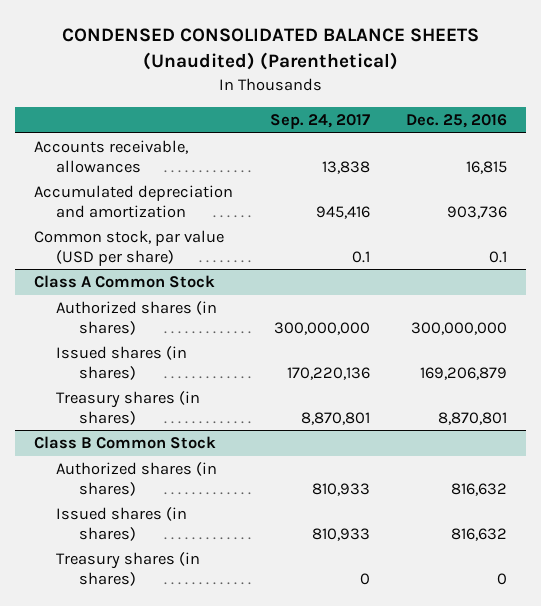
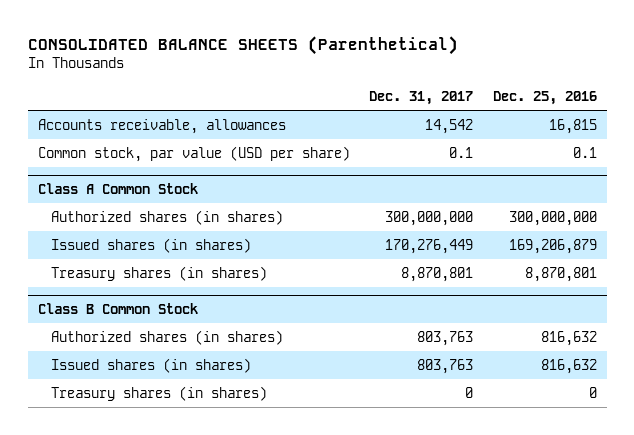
[61,28,479,71] CONDENSED CONSOLIDATED BALANCE SHEETS (Unaudited) (Parenthetical) -> [27,35,458,55] CONSOLIDATED BALANCE SHEETS (Parenthetical)
[269,113,370,129] Sep. 24, 2017 -> none
none -> [369,91,474,106] Dec. 31, 2017
[33,185,233,218] Accumulated depreciation and amortization -> none

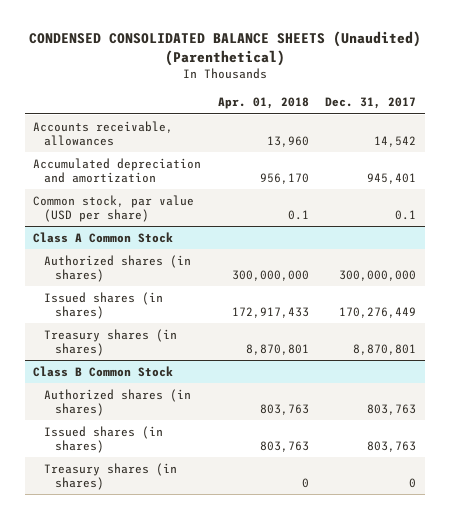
[27,35,458,55] CONSOLIDATED BALANCE SHEETS (Parenthetical) -> [28,31,421,66] CONDENSED CONSOLIDATED BALANCE SHEETS (Unaudited) (Parenthetical)
[492,91,597,106] Dec. 25, 2016 -> none
none -> [217,97,309,110] Apr. 01, 2018
none -> [32,157,201,183] Accumulated depreciation and amortization

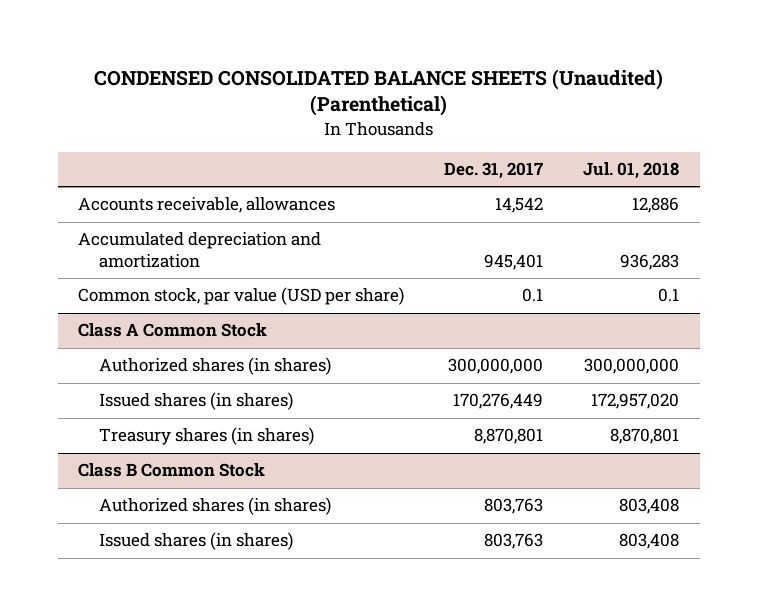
[217,97,309,110] Apr. 01, 2018 -> none
none -> [583,162,680,180] Jul. 01, 2018
[43,462,177,490] Treasury shares (in shares) -> none

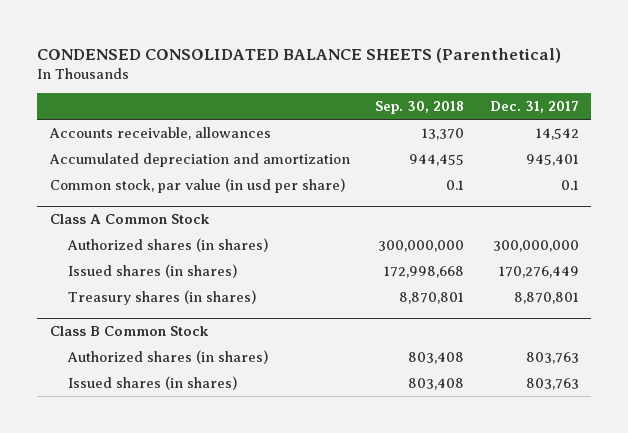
[93,68,663,117] CONDENSED CONSOLIDATED BALANCE SHEETS (Unaudited) (Parenthetical) -> [37,47,562,63] CONDENSED CONSOLIDATED BALANCE SHEETS (Parenthetical)
[583,162,680,180] Jul. 01, 2018 -> none
none -> [375,101,465,115] Sep. 30, 2018
[78,287,405,306] Common stock, par value (USD per share) -> [49,177,345,193] Common stock, par value (in usd per share)

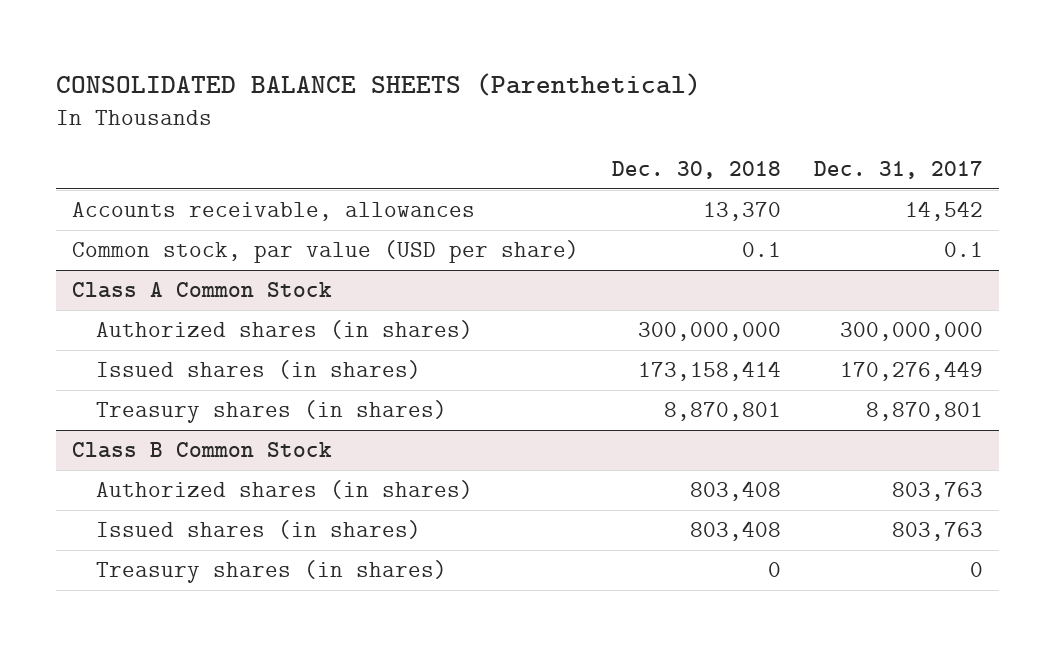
[37,47,562,63] CONDENSED CONSOLIDATED BALANCE SHEETS (Parenthetical) -> [55,72,701,96] CONSOLIDATED BALANCE SHEETS (Parenthetical)
[375,101,465,115] Sep. 30, 2018 -> none
none -> [611,160,781,179] Dec. 30, 2018
[48,152,350,167] Accumulated depreciation and amortization -> none
[49,177,345,193] Common stock, par value (in usd per share) -> [72,240,580,264] Common stock, par value (USD per share)
none -> [96,560,448,584] Treasury shares (in shares)

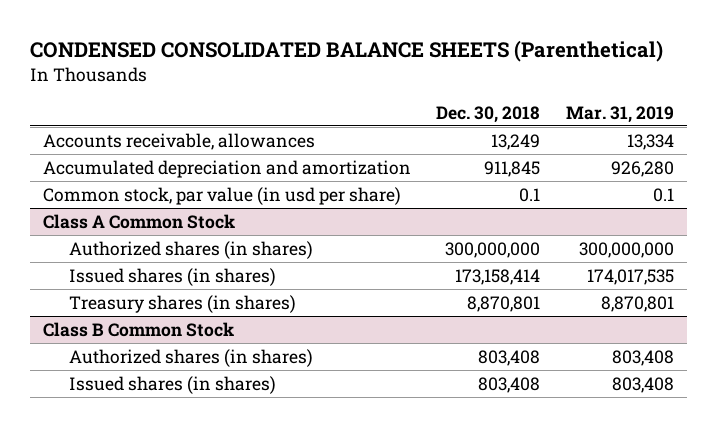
[55,72,701,96] CONSOLIDATED BALANCE SHEETS (Parenthetical) -> [29,40,663,63] CONDENSED CONSOLIDATED BALANCE SHEETS (Parenthetical)
[813,160,983,179] Dec. 31, 2017 -> none
none -> [566,105,675,123] Mar. 31, 2019
[702,202,781,222] 13,370 -> [491,133,541,150] 13,249
none -> [42,159,411,178] Accumulated depreciation and amortization
[72,240,580,264] Common stock, par value (USD per share) -> [42,186,401,205] Common stock, par value (in usd per share)
[96,560,448,584] Treasury shares (in shares) -> none

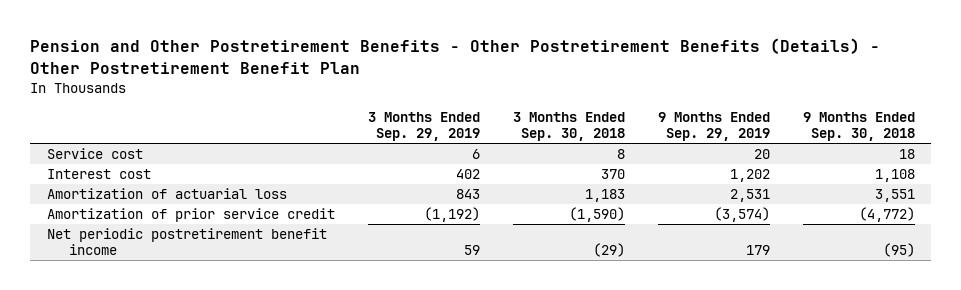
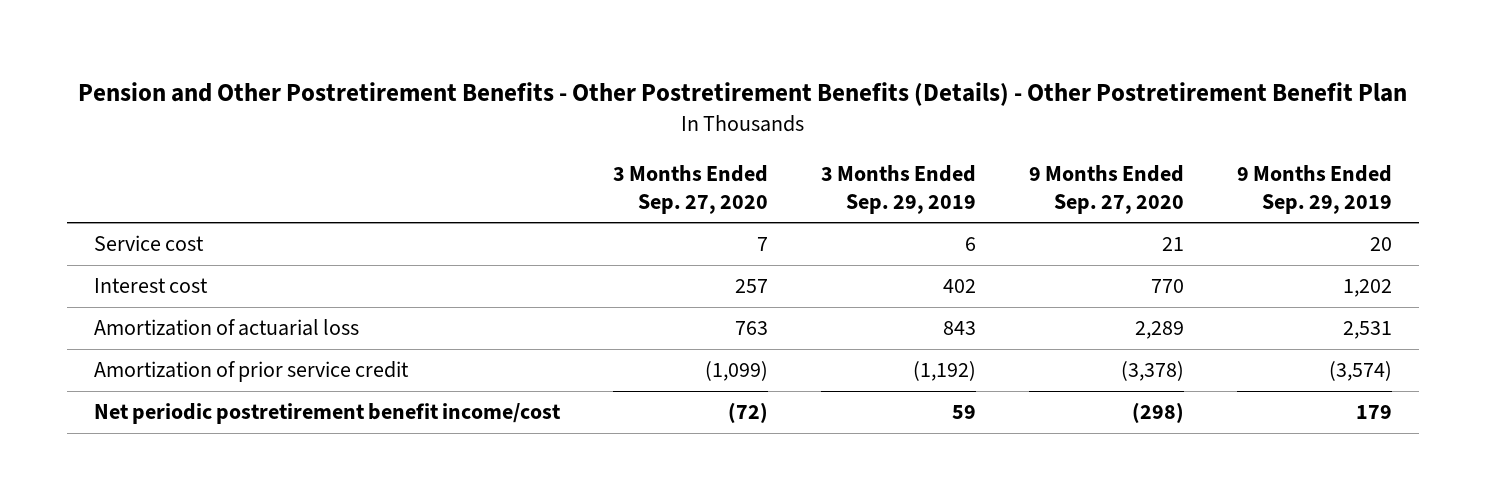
[512,112,625,142] 3 Months Ended Sep. 30, 2018 -> none
[802,112,915,142] 9 Months Ended Sep. 30, 2018 -> none
none -> [612,164,768,214] 3 Months Ended Sep. 27, 2020
none -> [1028,164,1184,214] 9 Months Ended Sep. 27, 2020
[46,228,327,256] Net periodic postretirement benefit income -> [93,403,561,425] Net periodic postretirement benefit income/cost

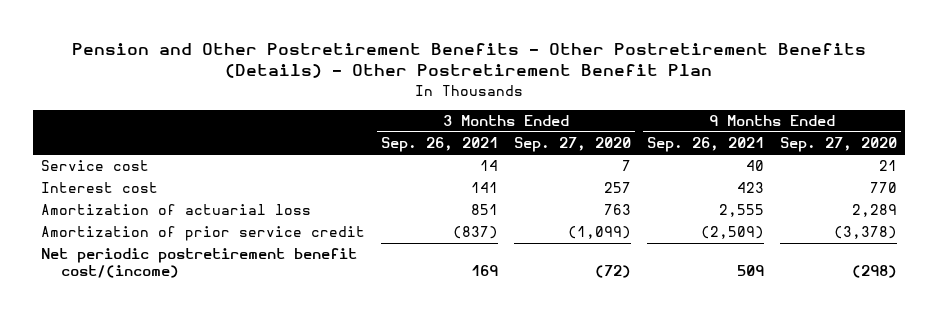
[820,164,976,214] 3 Months Ended Sep. 29, 2019 -> none
[1237,164,1393,214] 9 Months Ended Sep. 29, 2019 -> none
none -> [380,137,498,153] Sep. 26, 2021
none -> [646,137,764,153] Sep. 26, 2021
[93,403,561,425] Net periodic postretirement benefit income/cost -> [40,248,357,278] Net periodic postretirement benefit cost/(income)

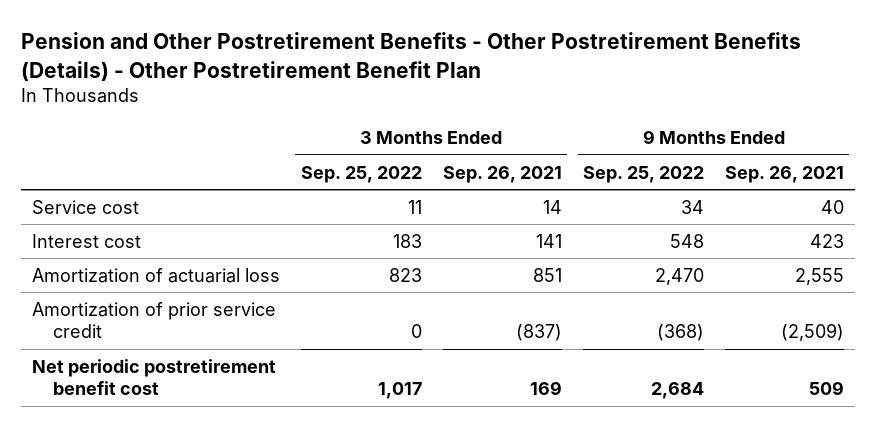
[513,137,631,153] Sep. 27, 2020 -> none
[779,137,897,153] Sep. 27, 2020 -> none
none -> [300,165,422,183] Sep. 25, 2022
none -> [583,165,705,183] Sep. 25, 2022
[40,248,357,278] Net periodic postretirement benefit cost/(income) -> [31,358,276,396] Net periodic postretirement benefit cost

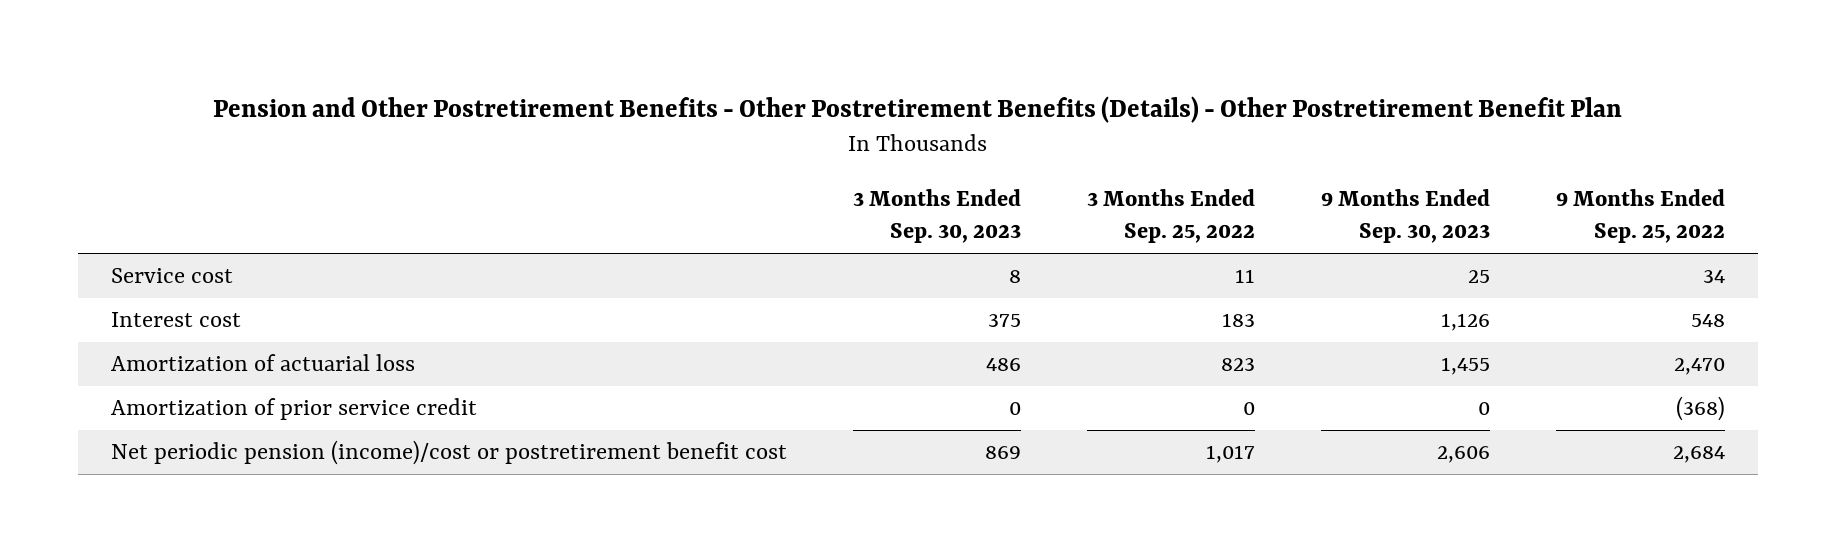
[442,165,562,183] Sep. 26, 2021 -> none
[725,165,845,183] Sep. 26, 2021 -> none
none -> [852,188,1021,244] 3 Months Ended Sep. 30, 2023
none -> [1320,188,1490,244] 9 Months Ended Sep. 30, 2023
[31,358,276,396] Net periodic postretirement benefit cost -> [110,440,787,466] Net periodic pension (income)/cost or postretirement benefit cost

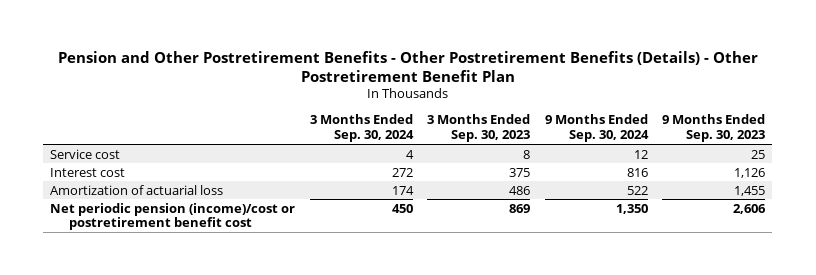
[1086,188,1255,244] 3 Months Ended Sep. 25, 2022 -> none
[1555,188,1725,244] 9 Months Ended Sep. 25, 2022 -> none
none -> [309,114,414,143] 3 Months Ended Sep. 30, 2024
none -> [544,114,649,143] 9 Months Ended Sep. 30, 2024
[110,398,477,421] Amortization of prior service credit -> none

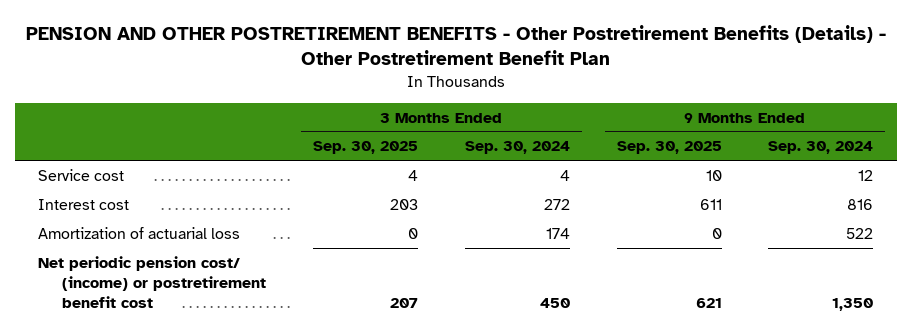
[57,50,758,82] Pension and Other Postretirement Benefits - Other Postretirement Benefits (Details) - Other Postretirement Benefit Plan -> [25,24,886,65] PENSION AND OTHER POSTRETIREMENT BENEFITS - Other Postretirement Benefits (Details) - Other Postretirement Benefit Plan
[427,114,531,143] 3 Months Ended Sep. 30, 2023 -> none
[662,114,766,143] 9 Months Ended Sep. 30, 2023 -> none
none -> [313,141,419,155] Sep. 30, 2025
none -> [616,141,722,155] Sep. 30, 2025
[50,202,296,231] Net periodic pension (income)/cost or postretirement benefit cost -> [38,255,267,308] Net periodic pension cost/ (income) or postretirement benefit cost

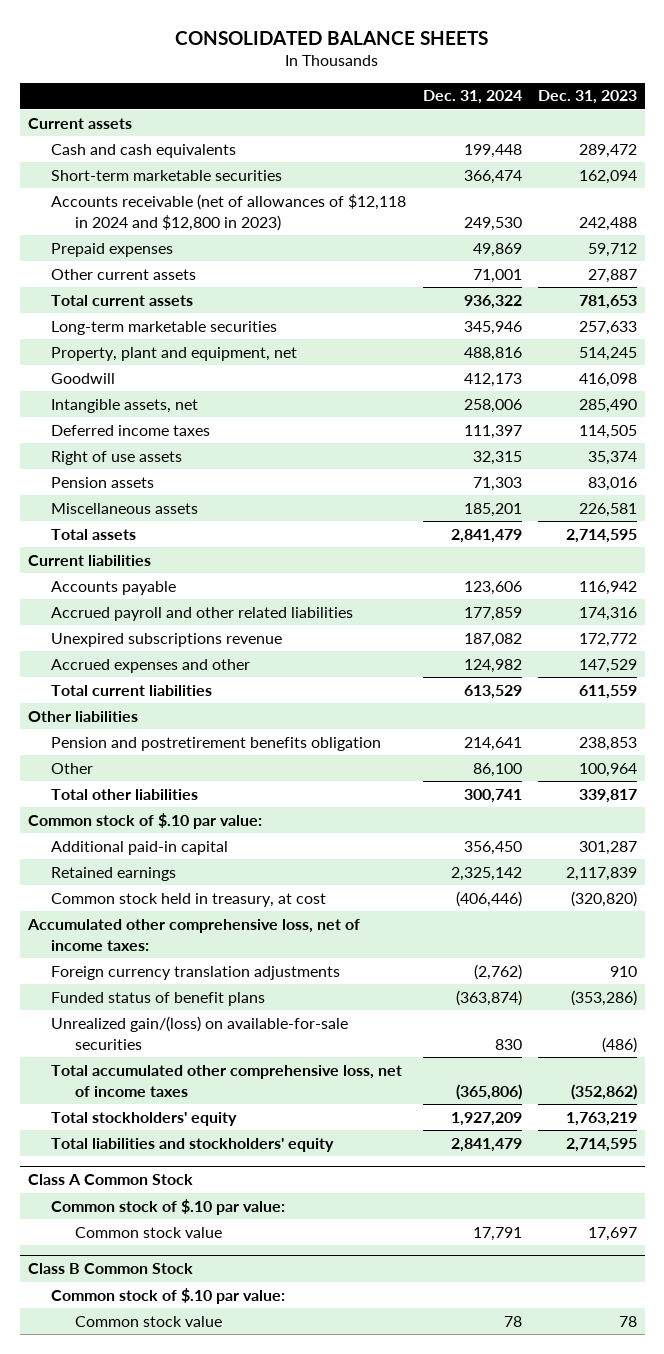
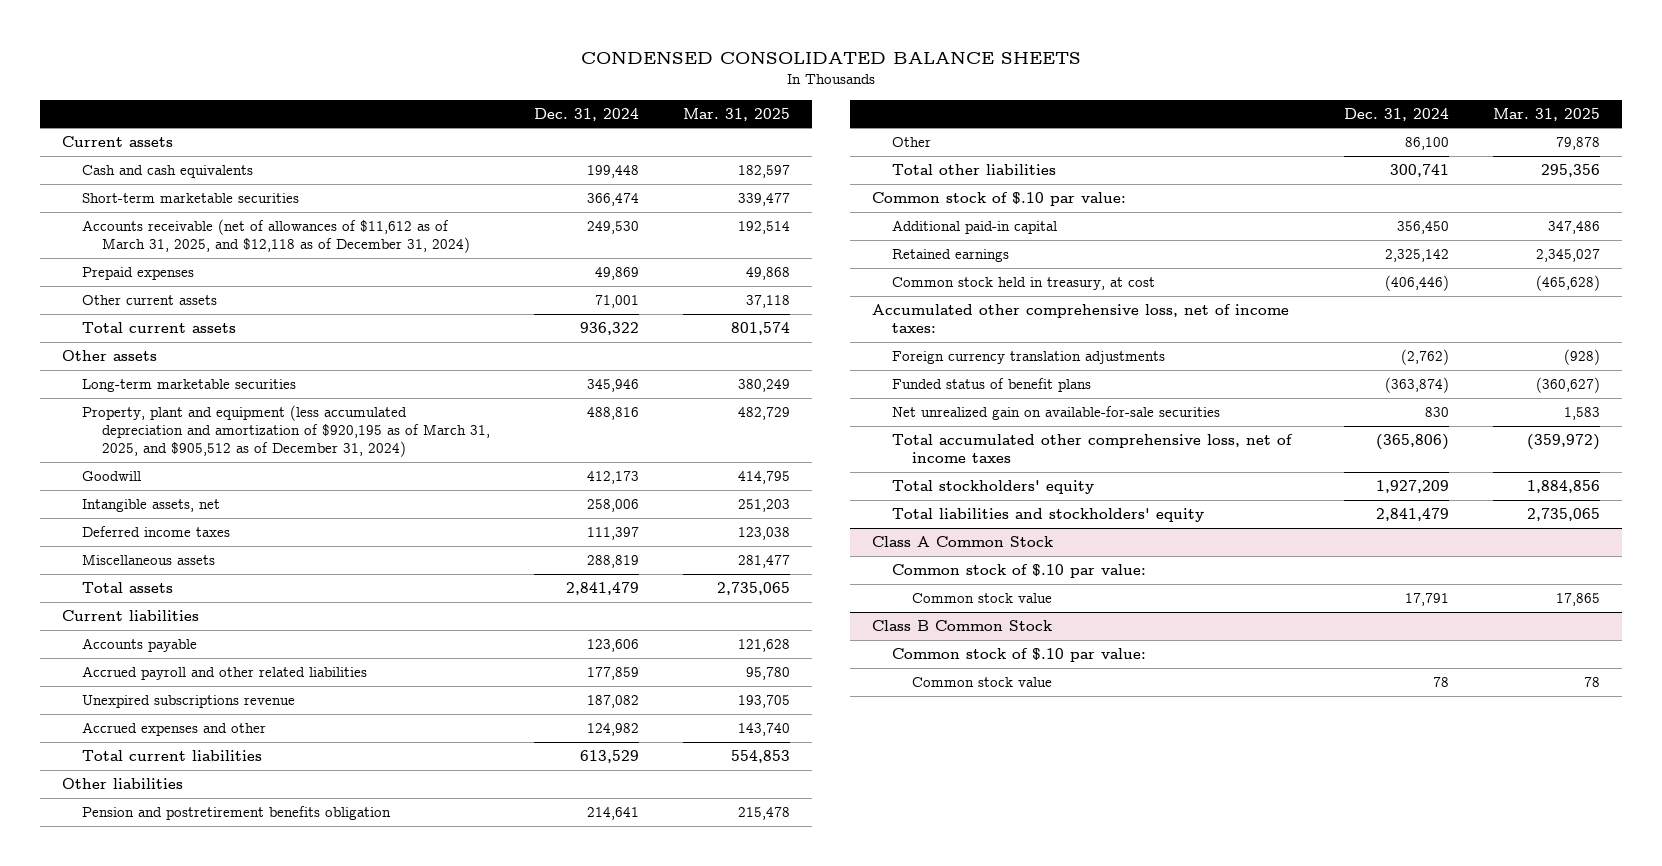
[175,30,489,45] CONSOLIDATED BALANCE SHEETS -> [581,50,1082,64] CONDENSED CONSOLIDATED BALANCE SHEETS
[537,90,637,105] Dec. 31, 2023 -> none
none -> [683,107,791,121] Mar. 31, 2025
[51,193,407,231] Accounts receivable (net of allowances of $12,118 in 2024 and $12,800 in 2023) -> [82,219,471,254] Accounts receivable (net of allowances of $11,612 as of March 31, 2025, and $12,118 as of December 31, 2024)
none -> [62,350,158,362] Other assets
[51,346,298,361] Property, plant and equipment, net -> [82,405,491,458] Property, plant and equipment (less accumulated depreciation and amortization of $920,195 as of March 31, 2025, and $905,512 as of December 31, 2024)
[51,450,183,465] Right of use assets -> none
[51,476,155,488] Pension assets -> none
[463,502,522,517] 185,201 -> [587,555,640,569] 288,819
[51,1015,349,1050] Unrealized gain/(loss) on available-for-sale securities -> [892,406,1221,421] Net unrealized gain on available-for-sale securities

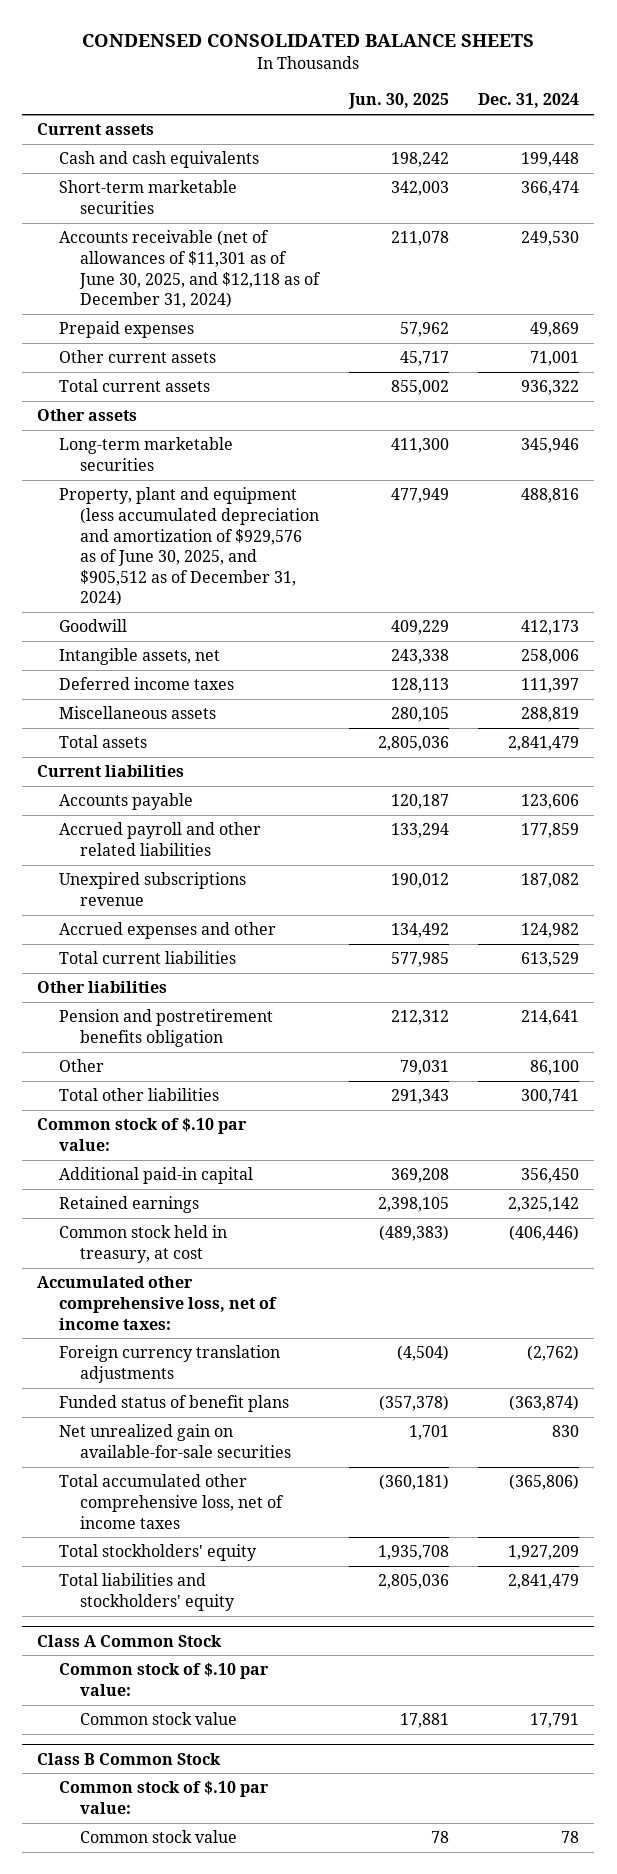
[683,107,791,121] Mar. 31, 2025 -> none
none -> [347,93,449,110] Jun. 30, 2025
[82,219,471,254] Accounts receivable (net of allowances of $11,612 as of March 31, 2025, and $12,118 as of December 31, 2024) -> [58,230,321,309] Accounts receivable (net of allowances of $11,301 as of June 30, 2025, and $12,118 as of December 31, 2024)
[82,405,491,458] Property, plant and equipment (less accumulated depreciation and amortization of $920,195 as of March 31, 2025, and $905,512 as of December 31, 2024) -> [58,487,319,607] Property, plant and equipment (less accumulated depreciation and amortization of $929,576 as of June 30, 2025, and $905,512 as of December 31, 2024)

